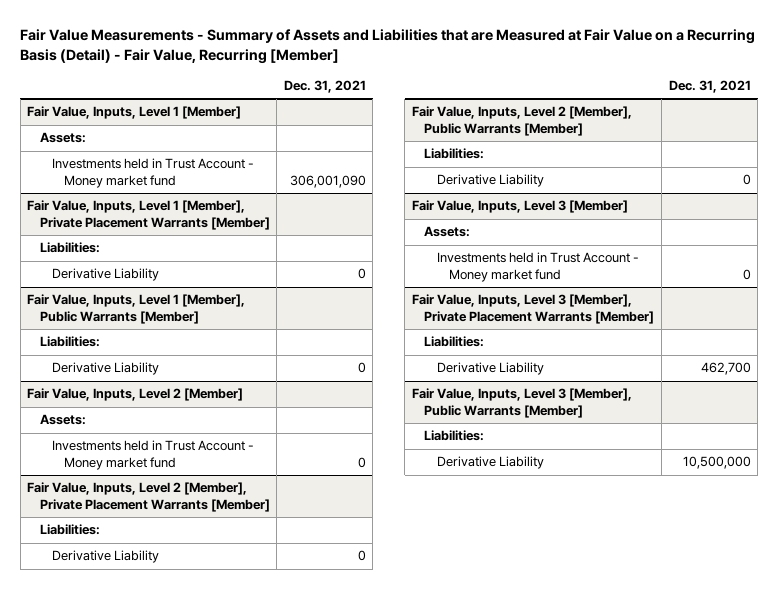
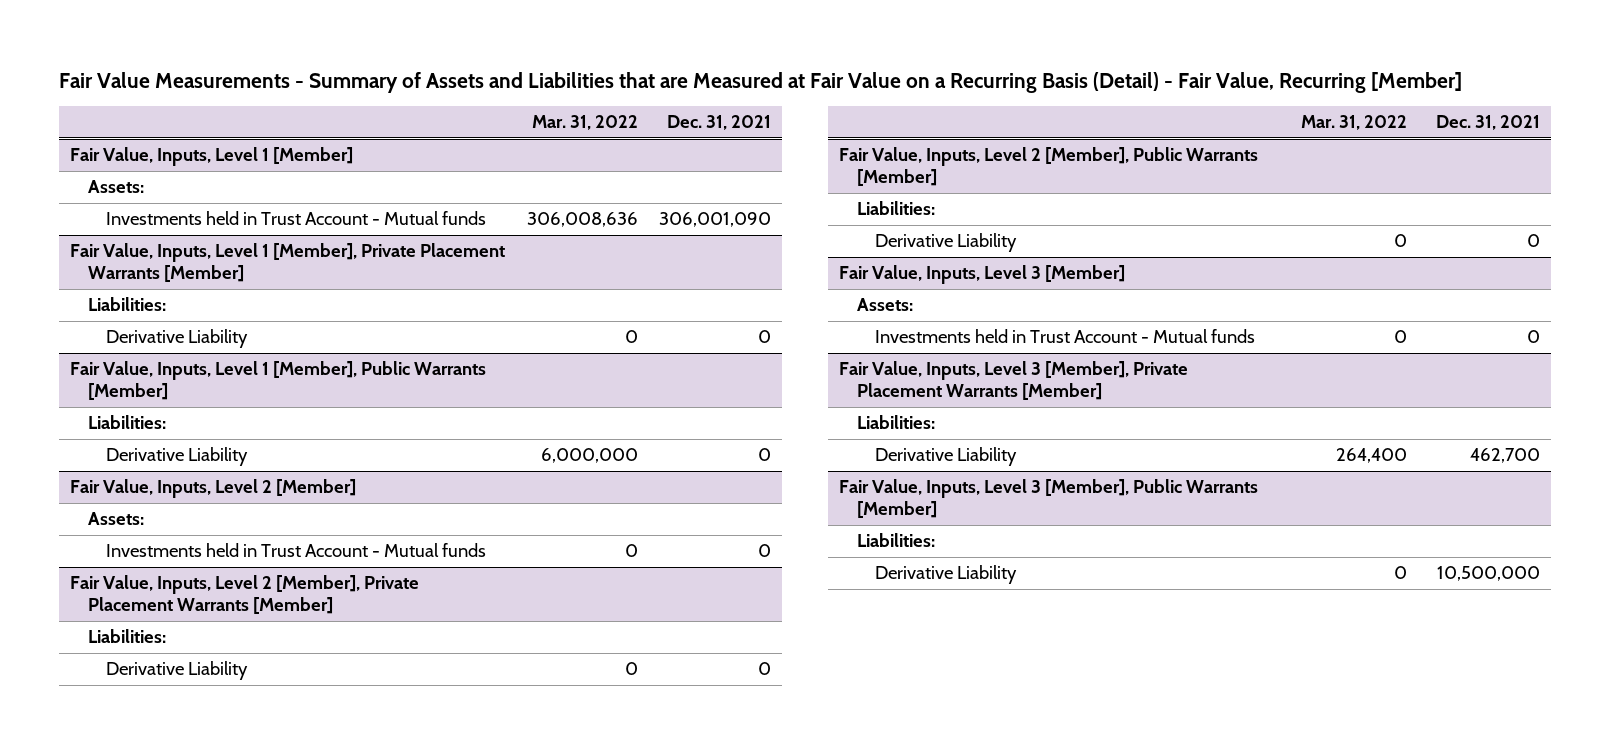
none -> [531,115,638,131] Mar. 31, 2022
[51,158,254,188] Investments held in Trust Account - Money market fund -> [106,211,487,226] Investments held in Trust Account - Mutual funds
[51,440,254,470] Investments held in Trust Account - Money market fund -> [106,543,487,558] Investments held in Trust Account - Mutual funds
[436,252,639,282] Investments held in Trust Account - Money market fund -> [875,329,1256,344] Investments held in Trust Account - Mutual funds

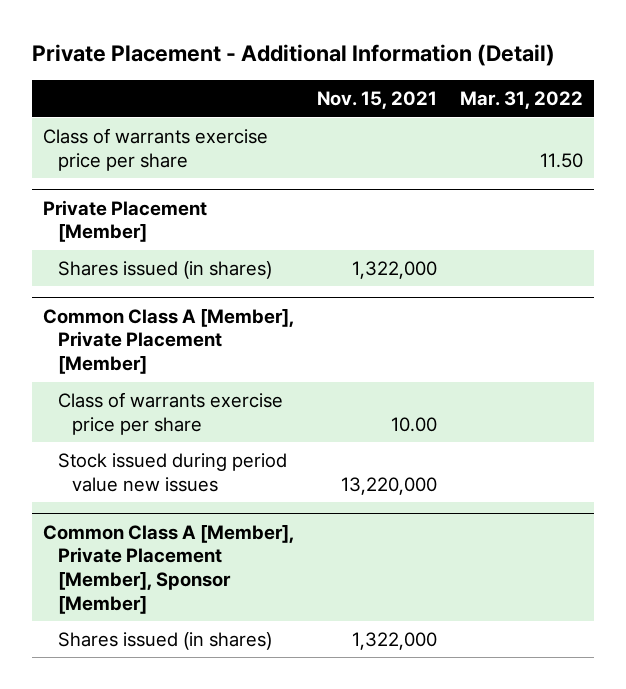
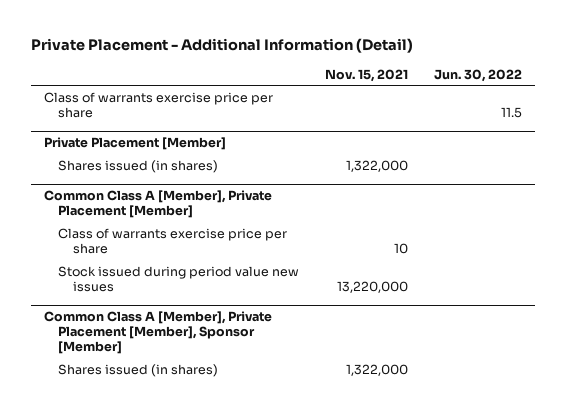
[459,91,583,110] Mar. 31, 2022 -> none
none -> [433,68,522,82] Jun. 30, 2022
[390,416,437,432] 10.00 -> [394,242,409,254] 10

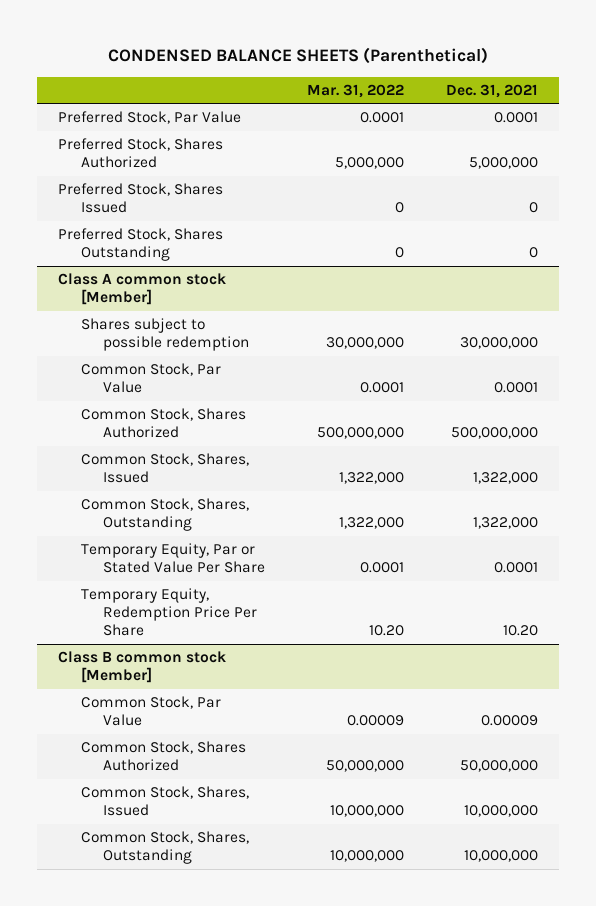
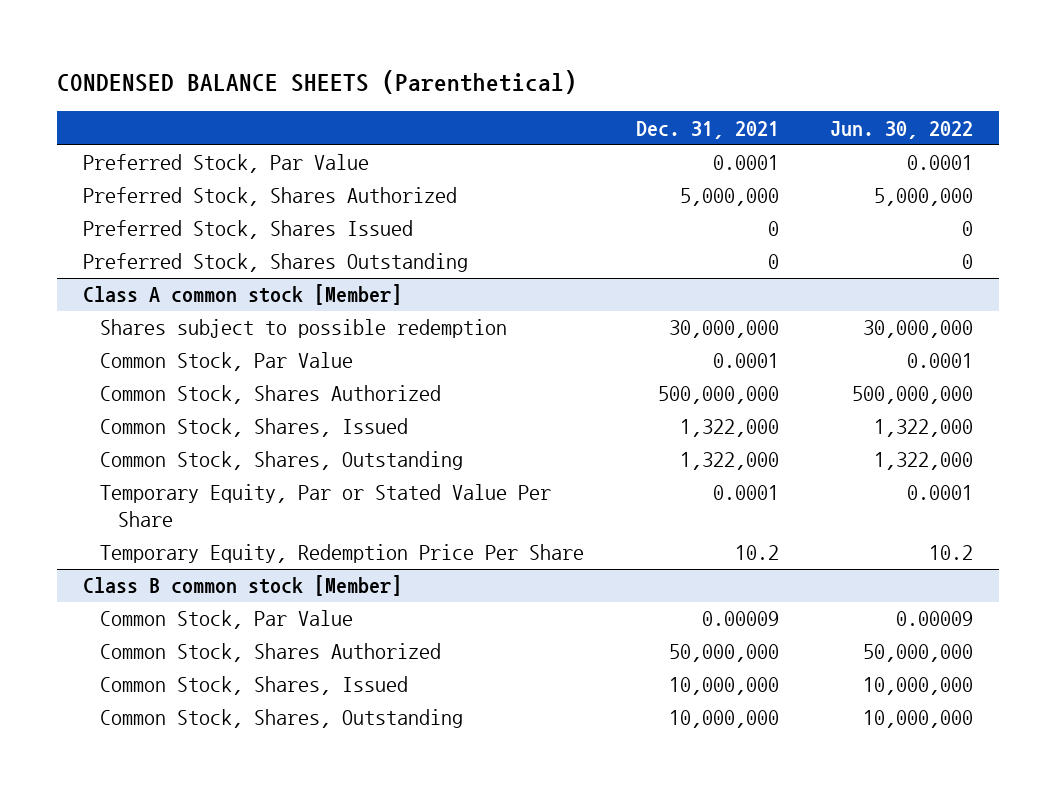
[307,83,405,98] Mar. 31, 2022 -> none
none -> [830,120,974,139] Jun. 30, 2022
[503,625,539,637] 10.20 -> [734,545,779,561] 10.2

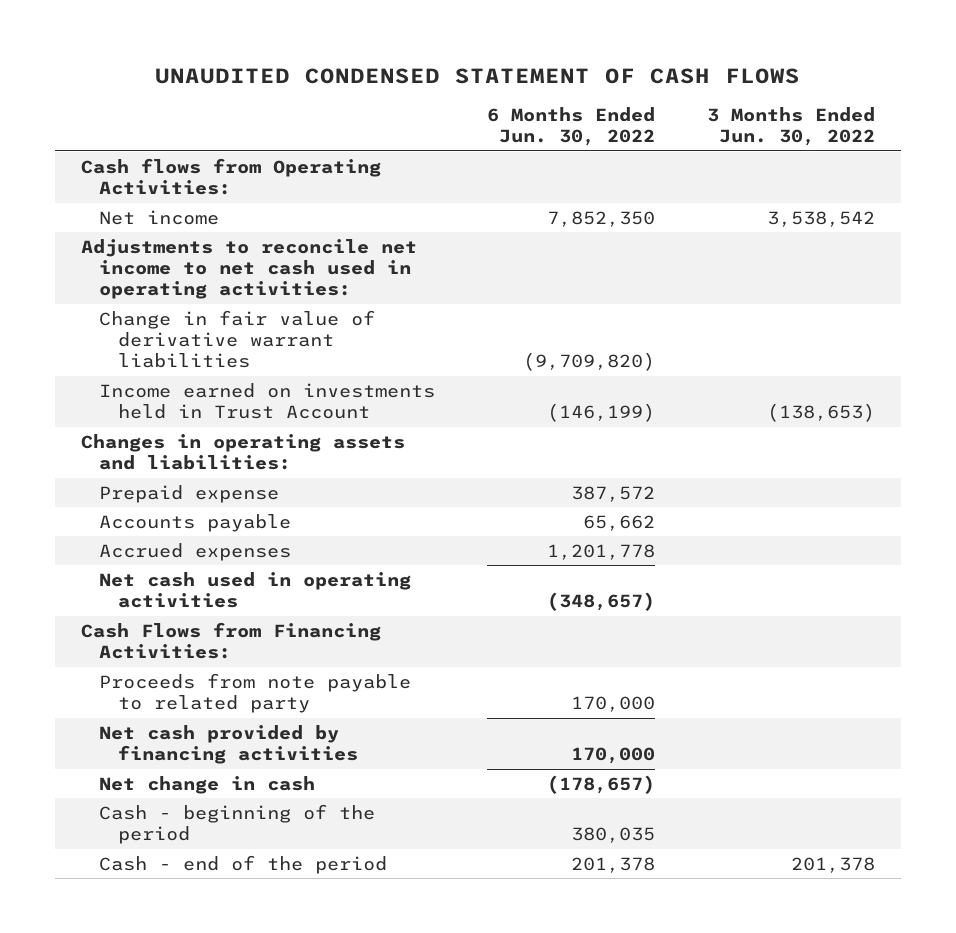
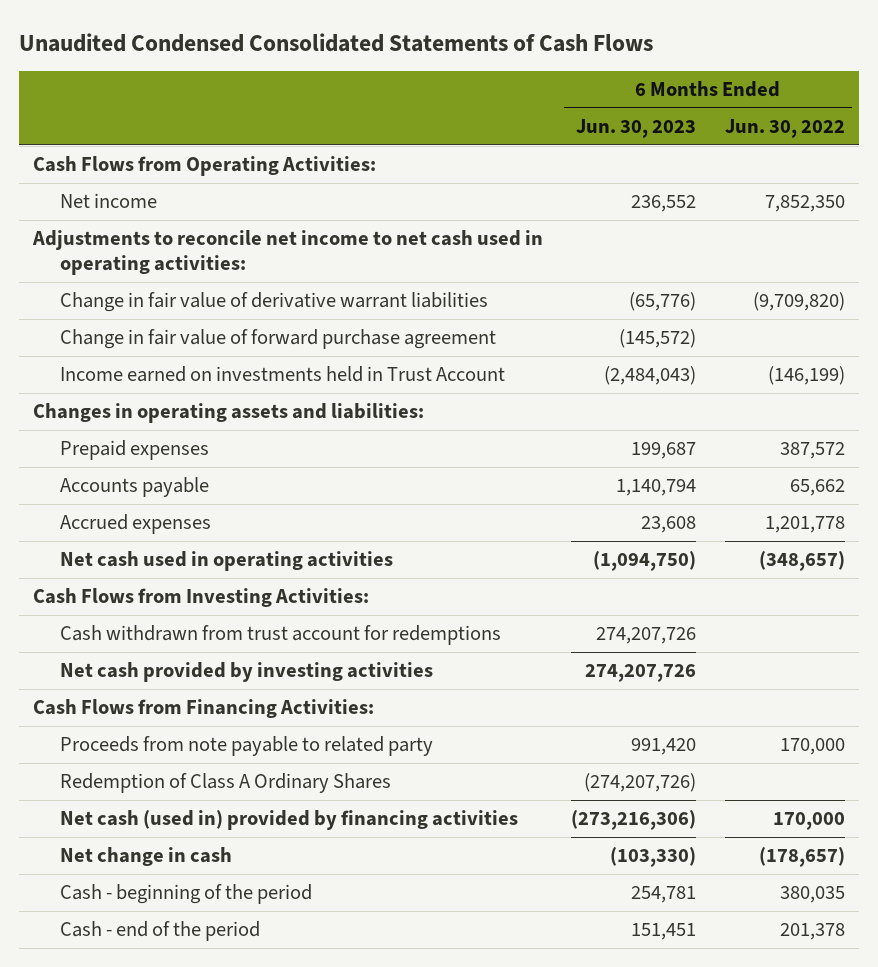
[155,67,801,84] UNAUDITED CONDENSED STATEMENT OF CASH FLOWS -> [18,32,653,52] Unaudited Condensed Consolidated Statements of Cash Flows
[707,107,876,147] 3 Months Ended Jun. 30, 2022 -> none
none -> [576,119,697,139] Jun. 30, 2023
[81,157,382,196] Cash flows from Operating Activities: -> [33,156,377,177] Cash Flows from Operating Activities:
none -> [60,329,497,350] Change in fair value of forward purchase agreement
[99,484,280,503] Prepaid expense -> [60,440,210,461] Prepaid expenses
none -> [33,588,370,608] Cash Flows from Investing Activities:
none -> [60,625,502,646] Cash withdrawn from trust account for redemptions
none -> [60,662,434,683] Net cash provided by investing activities
none -> [60,773,392,794] Redemption of Class A Ordinary Shares
[99,724,358,765] Net cash provided by financing activities -> [60,810,519,831] Net cash (used in) provided by financing activities

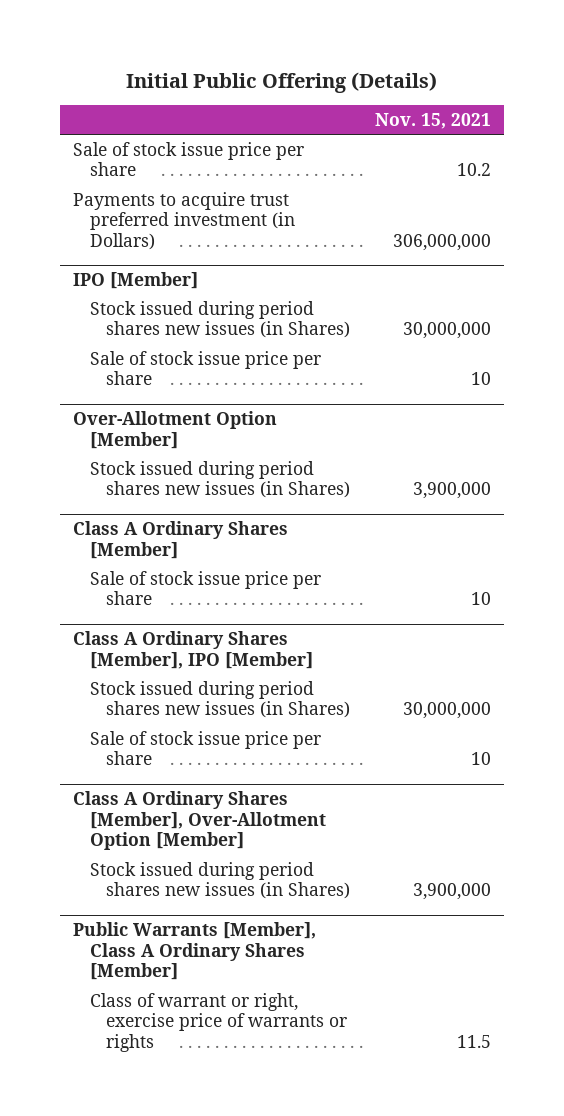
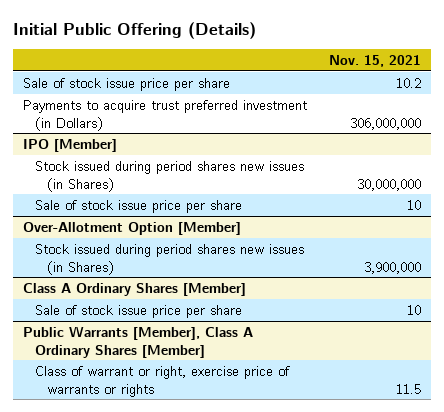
[72,631,313,669] Class A Ordinary Shares [Member], IPO [Member] -> none
[89,680,351,719] Stock issued during period shares new issues (in Shares) -> none
[89,730,321,766] Sale of stock issue price per share -> none
[72,791,326,851] Class A Ordinary Shares [Member], Over-Allotment Option [Member] -> none
[89,861,351,900] Stock issued during period shares new issues (in Shares) -> none

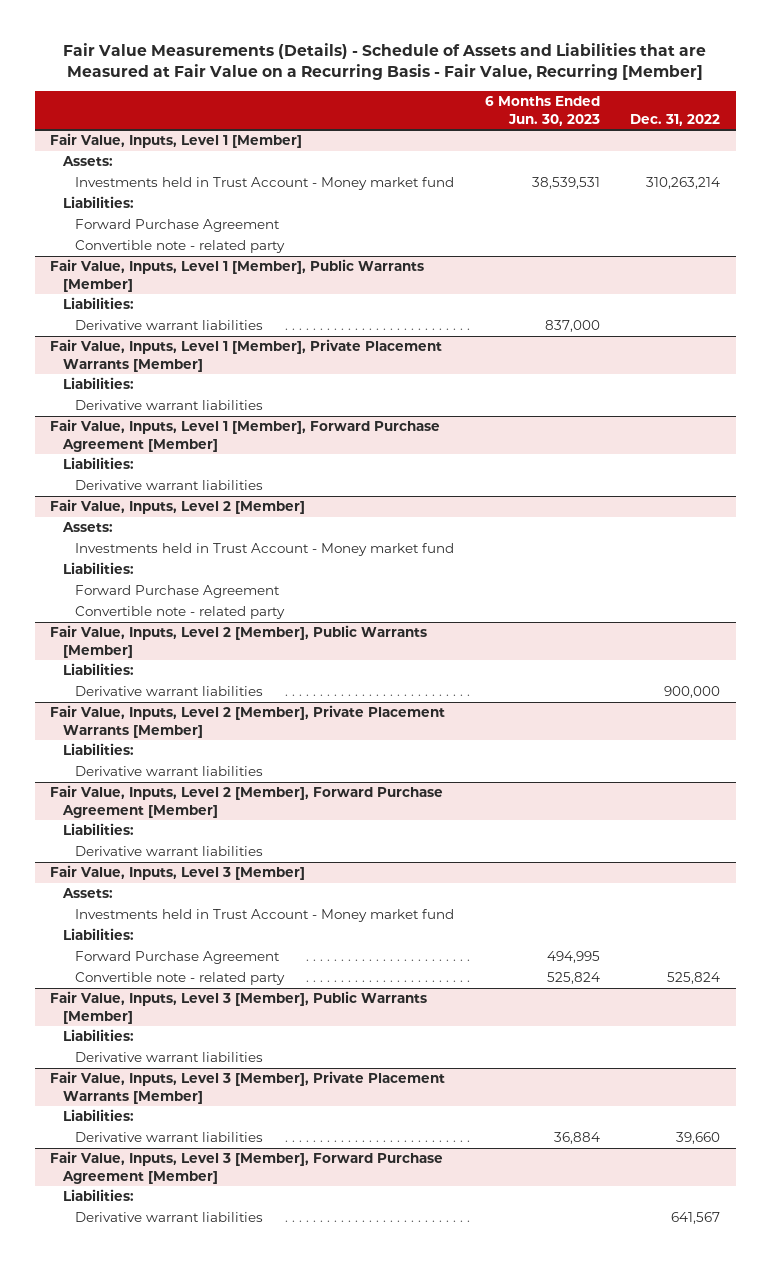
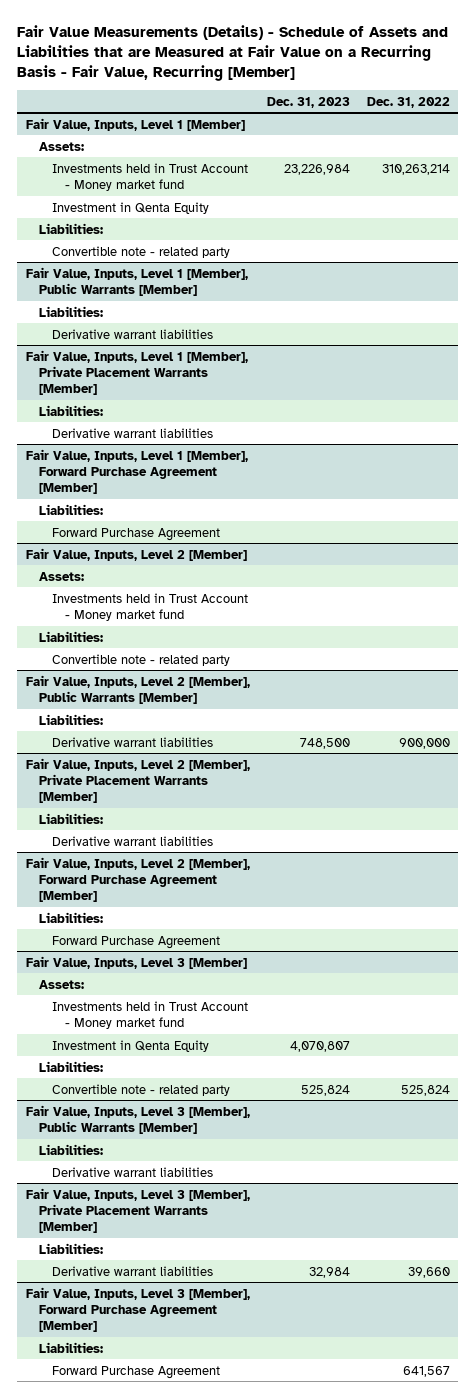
[484,96,600,126] 6 Months Ended Jun. 30, 2023 -> none
none -> [266,96,350,108] Dec. 31, 2023
none -> [51,201,209,214] Investment in Qenta Equity
[75,219,281,233] Forward Purchase Agreement -> none
[75,480,264,491] Derivative warrant liabilities -> none
none -> [51,527,220,541] Forward Purchase Agreement
[75,585,281,599] Forward Purchase Agreement -> none
[75,846,264,857] Derivative warrant liabilities -> none
none -> [51,935,220,949] Forward Purchase Agreement
none -> [51,1039,209,1052] Investment in Qenta Equity
[75,951,281,965] Forward Purchase Agreement -> none
[75,1212,264,1223] Derivative warrant liabilities -> [51,1365,220,1379] Forward Purchase Agreement

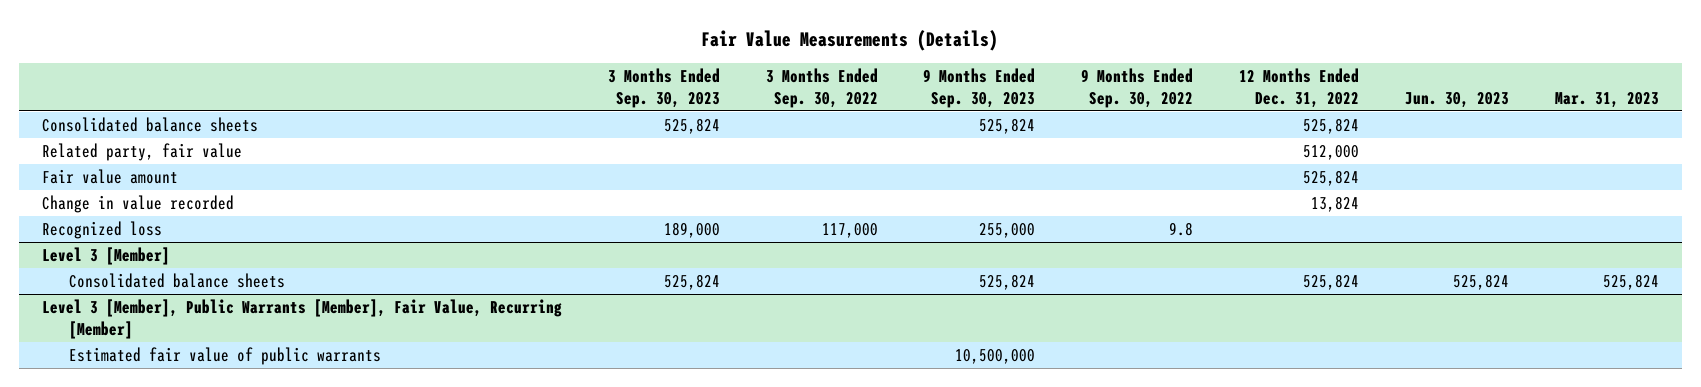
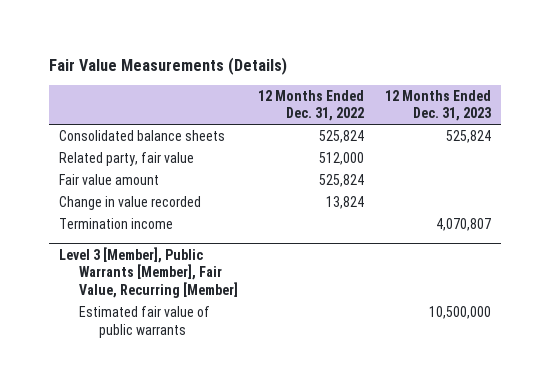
[607,67,720,108] 3 Months Ended Sep. 30, 2023 -> none
[765,67,878,108] 3 Months Ended Sep. 30, 2022 -> none
[923,67,1036,108] 9 Months Ended Sep. 30, 2023 -> none
[1081,67,1194,108] 9 Months Ended Sep. 30, 2022 -> none
[1404,91,1509,108] Jun. 30, 2023 -> none
[1554,91,1659,108] Mar. 31, 2023 -> none
none -> [384,89,491,122] 12 Months Ended Dec. 31, 2023
[42,221,163,240] Recognized loss -> none
[42,247,171,266] Level 3 [Member] -> none
[68,273,285,289] Consolidated balance sheets -> none
none -> [59,217,174,229] Termination income

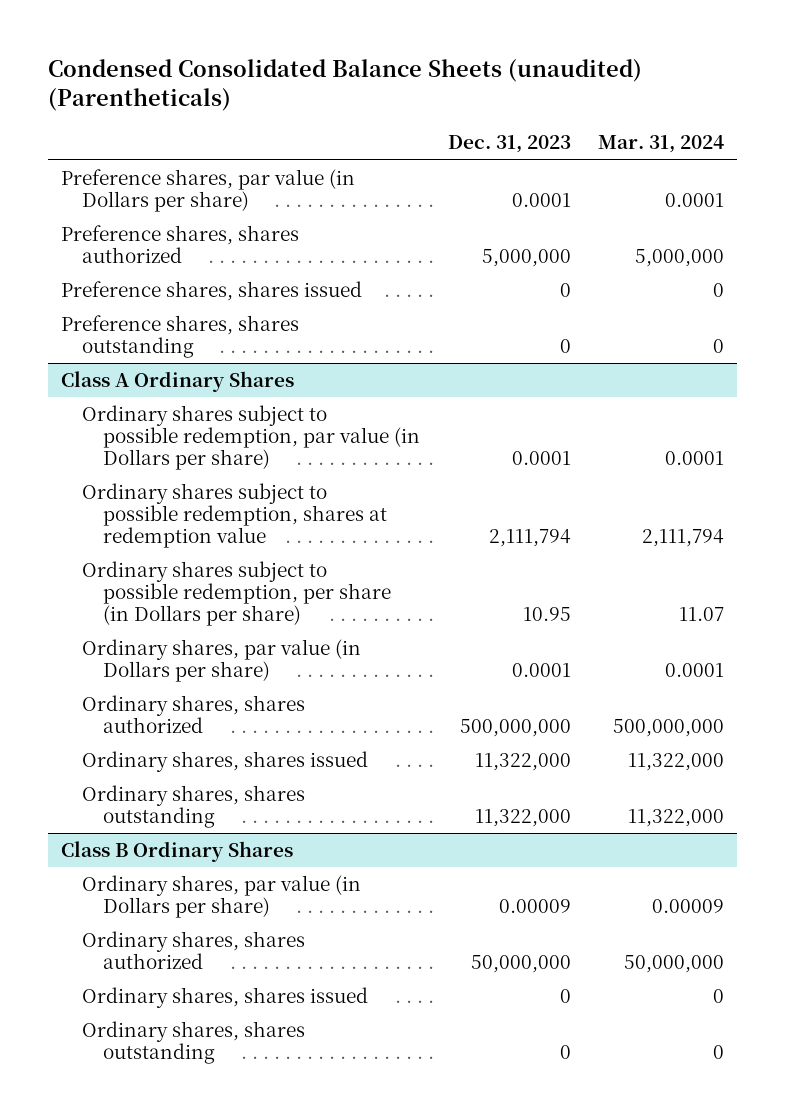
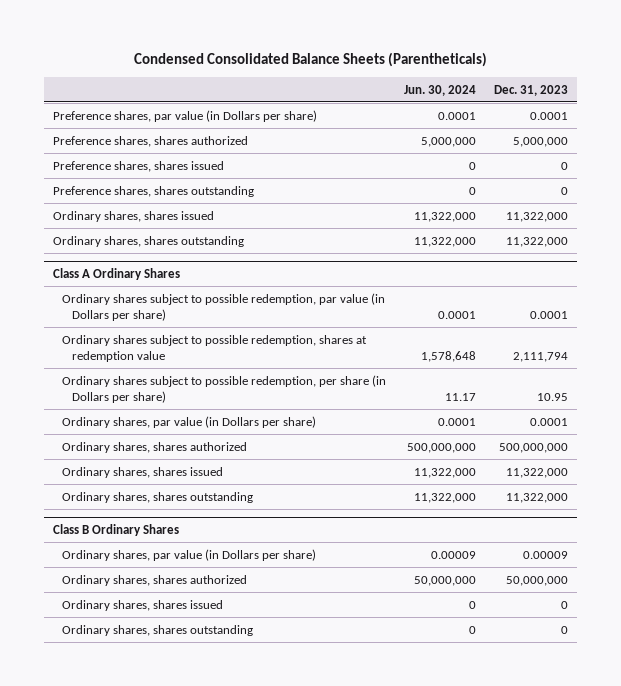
[47,59,642,112] Condensed Consolidated Balance Sheets (unaudited) (Parentheticals) -> [133,51,487,67] Condensed Consolidated Balance Sheets (Parentheticals)
[597,135,724,154] Mar. 31, 2024 -> none
none -> [404,84,477,96] Jun. 30, 2024
none -> [52,210,214,222] Ordinary shares, shares issued
none -> [52,235,244,247] Ordinary shares, shares outstanding

